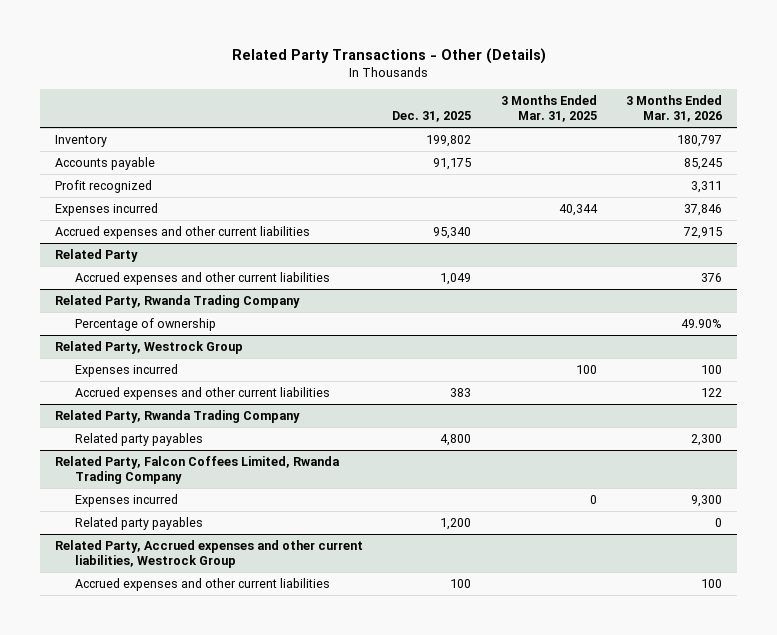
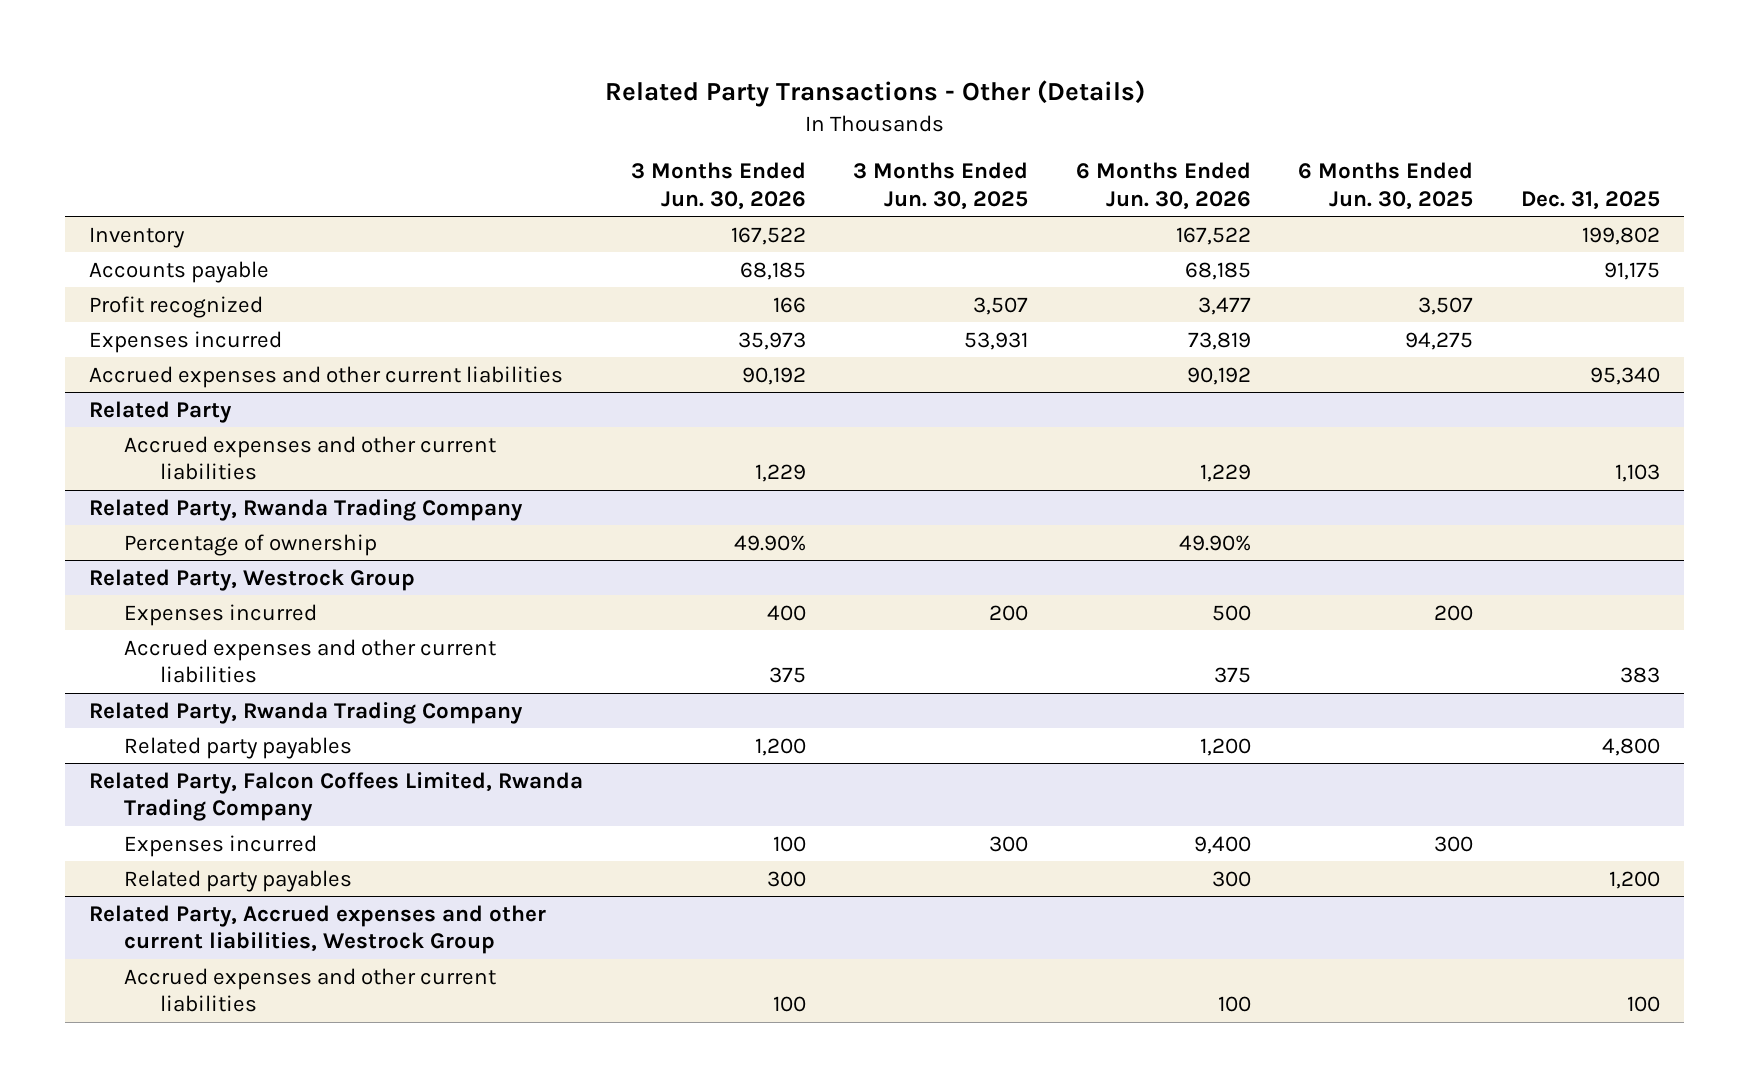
[500,95,597,123] 3 Months Ended Mar. 31, 2025 -> none
[626,95,723,123] 3 Months Ended Mar. 31, 2026 -> none
none -> [630,162,806,210] 3 Months Ended Jun. 30, 2026
none -> [853,162,1029,210] 3 Months Ended Jun. 30, 2025
none -> [1075,162,1251,210] 6 Months Ended Jun. 30, 2026
none -> [1298,162,1474,210] 6 Months Ended Jun. 30, 2025
[440,272,472,285] 1,049 -> [1615,464,1661,483] 1,103

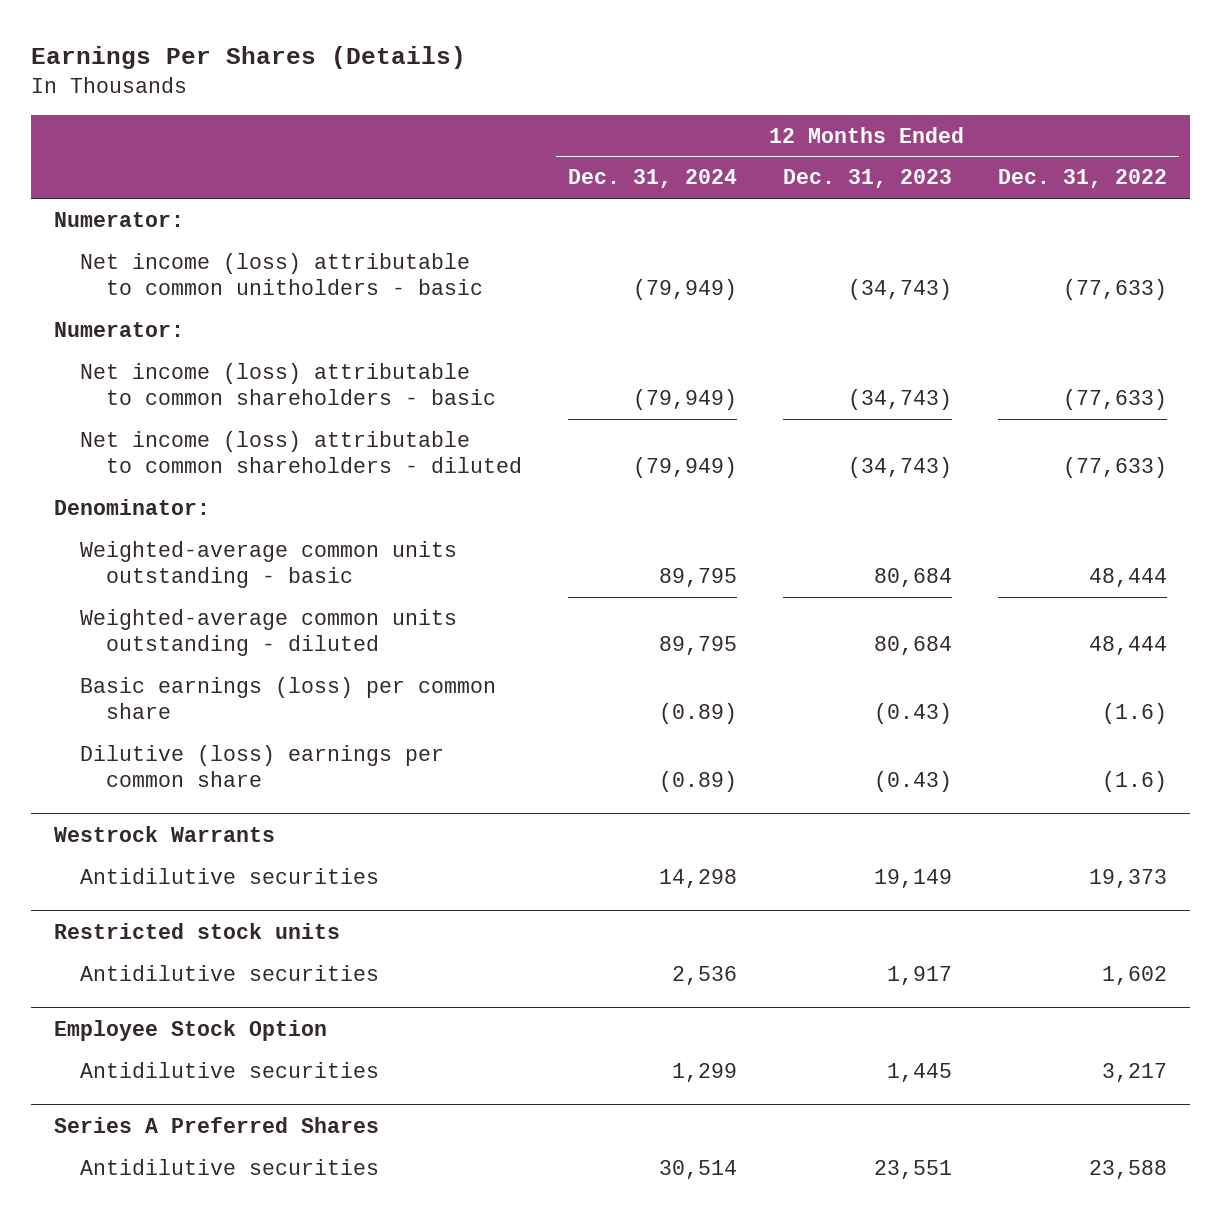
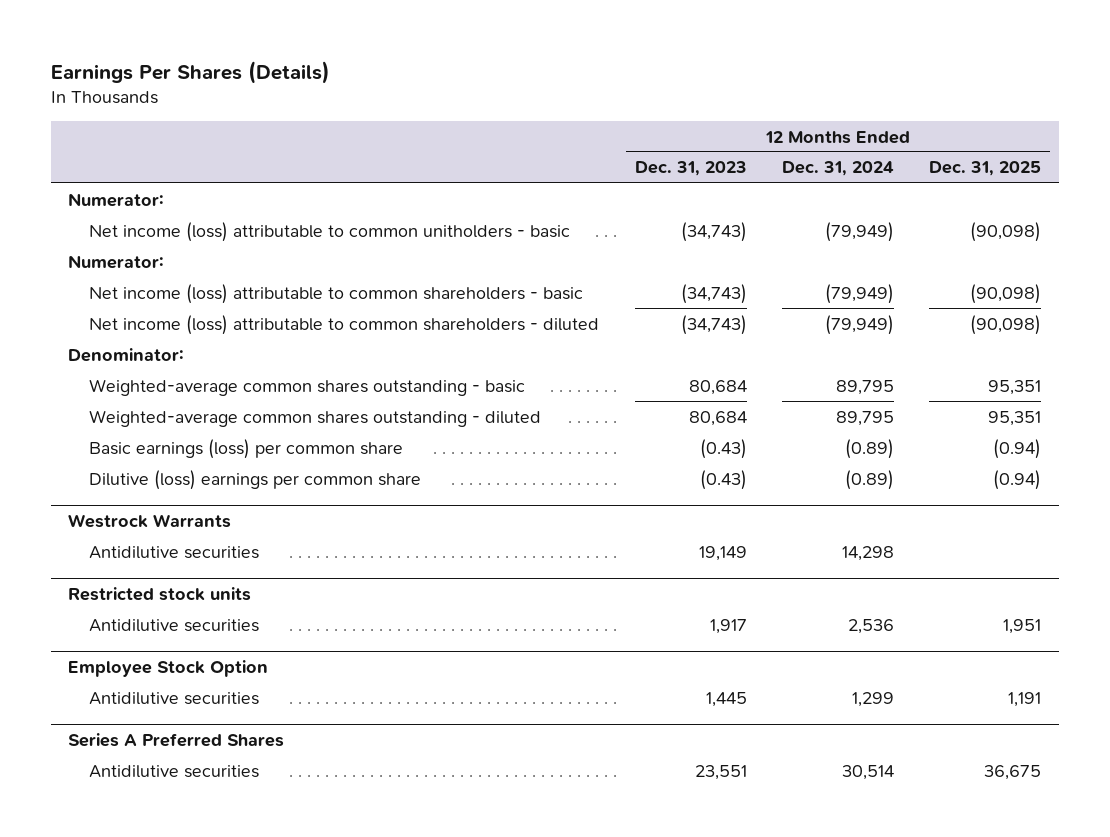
[998,169,1168,189] Dec. 31, 2022 -> none
none -> [929,161,1042,177] Dec. 31, 2025
[79,541,457,588] Weighted-average common units outstanding - basic -> [89,378,526,396] Weighted-average common shares outstanding - basic
[79,609,457,656] Weighted-average common units outstanding - diluted -> [89,409,542,427] Weighted-average common shares outstanding - diluted

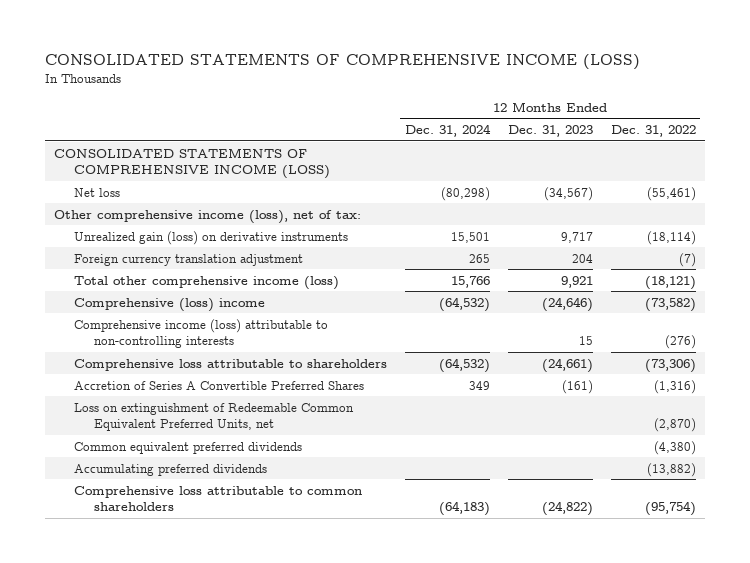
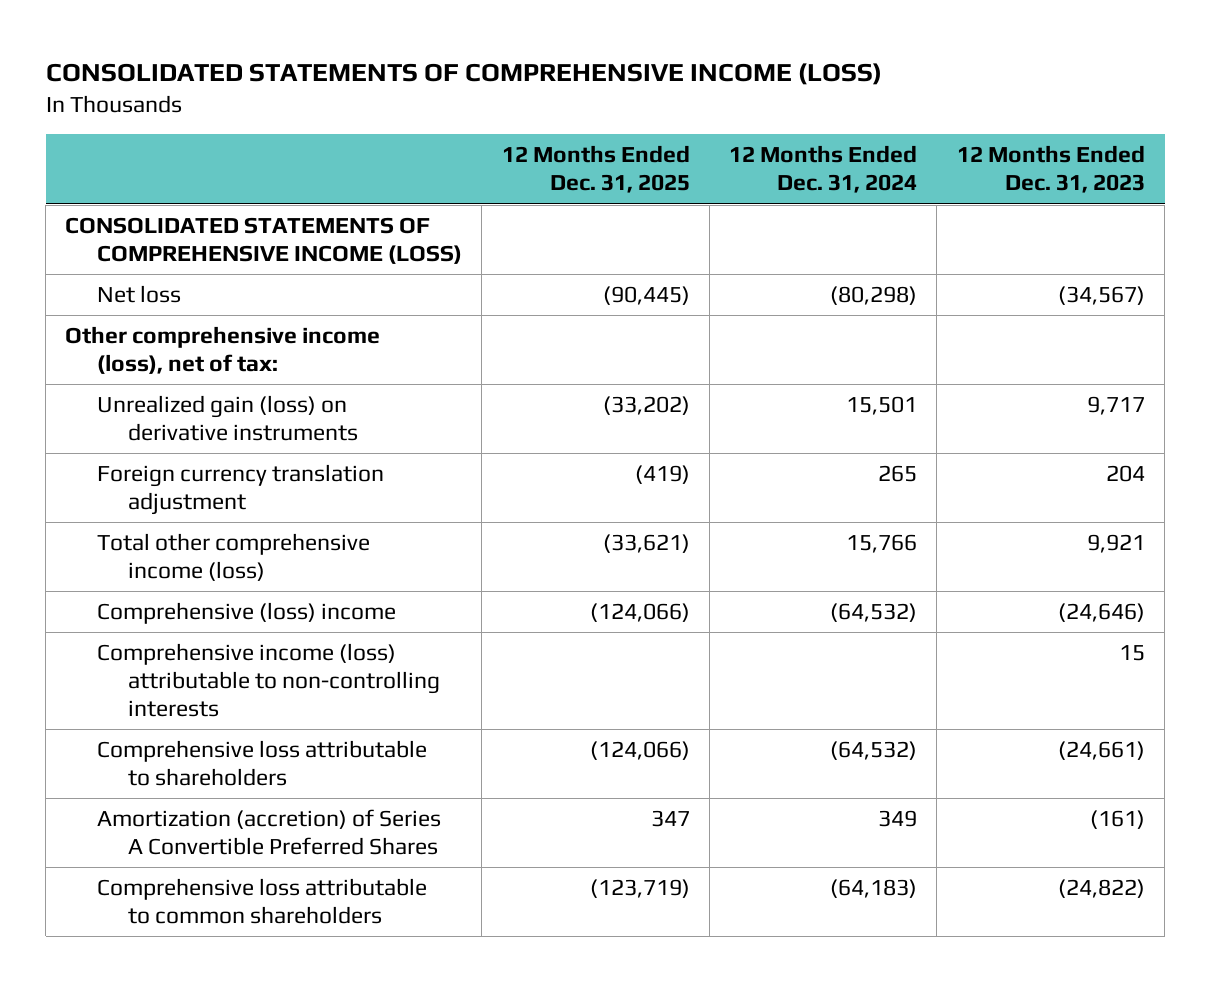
[610,124,696,137] Dec. 31, 2022 -> none
none -> [501,145,690,194] 12 Months Ended Dec. 31, 2025
[73,402,354,432] Loss on extinguishment of Redeemable Common Equivalent Preferred Units, net -> none
[73,441,302,454] Common equivalent preferred dividends -> none
[73,463,267,476] Accumulating preferred dividends -> none
[73,380,364,390] Accretion of Series A Convertible Preferred Shares -> [96,808,441,856] Amortization (accretion) of Series A Convertible Preferred Shares

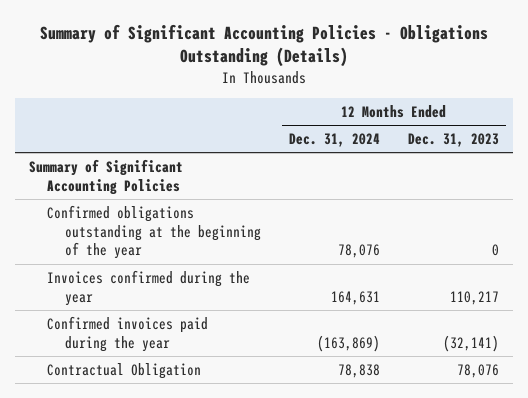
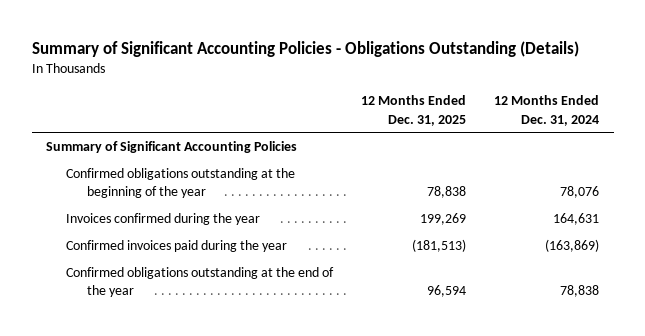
[407,133,499,148] Dec. 31, 2023 -> none
none -> [361,95,467,126] 12 Months Ended Dec. 31, 2025
[47,362,202,379] Contractual Obligation -> [66,267,335,298] Confirmed obligations outstanding at the end of the year

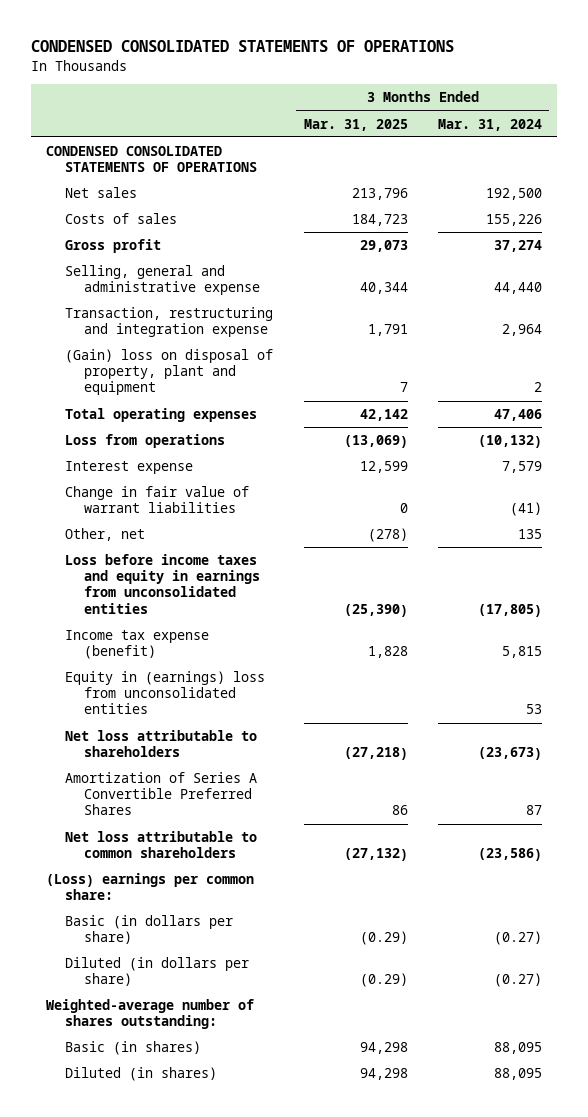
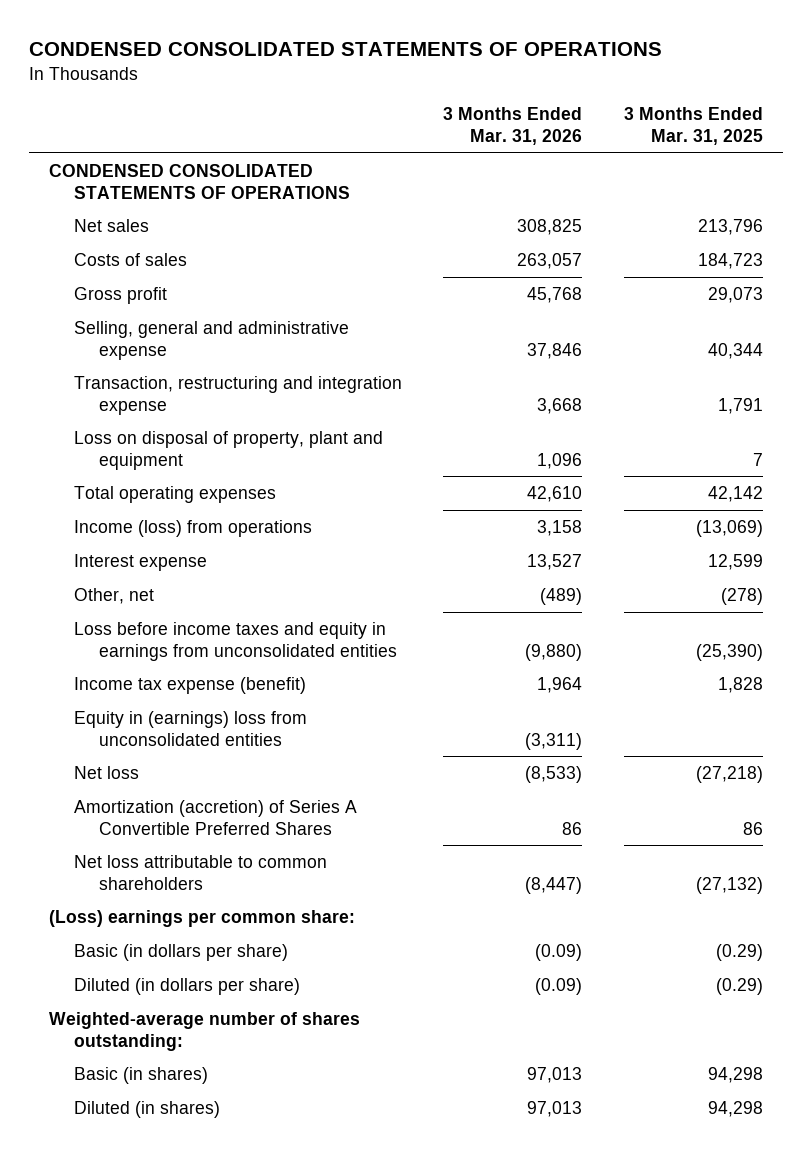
[437,118,542,131] Mar. 31, 2024 -> none
none -> [443,107,583,146] 3 Months Ended Mar. 31, 2026
[65,349,274,396] (Gain) loss on disposal of property, plant and equipment -> [74,430,384,470] Loss on disposal of property, plant and equipment
[65,434,226,449] Loss from operations -> [74,519,313,537] Income (loss) from operations
[65,486,250,514] Change in fair value of warrant liabilities -> none
[65,730,258,758] Net loss attributable to shareholders -> [74,765,140,779] Net loss
[65,772,258,816] Amortization of Series A Convertible Preferred Shares -> [74,799,358,835] Amortization (accretion) of Series A Convertible Preferred Shares

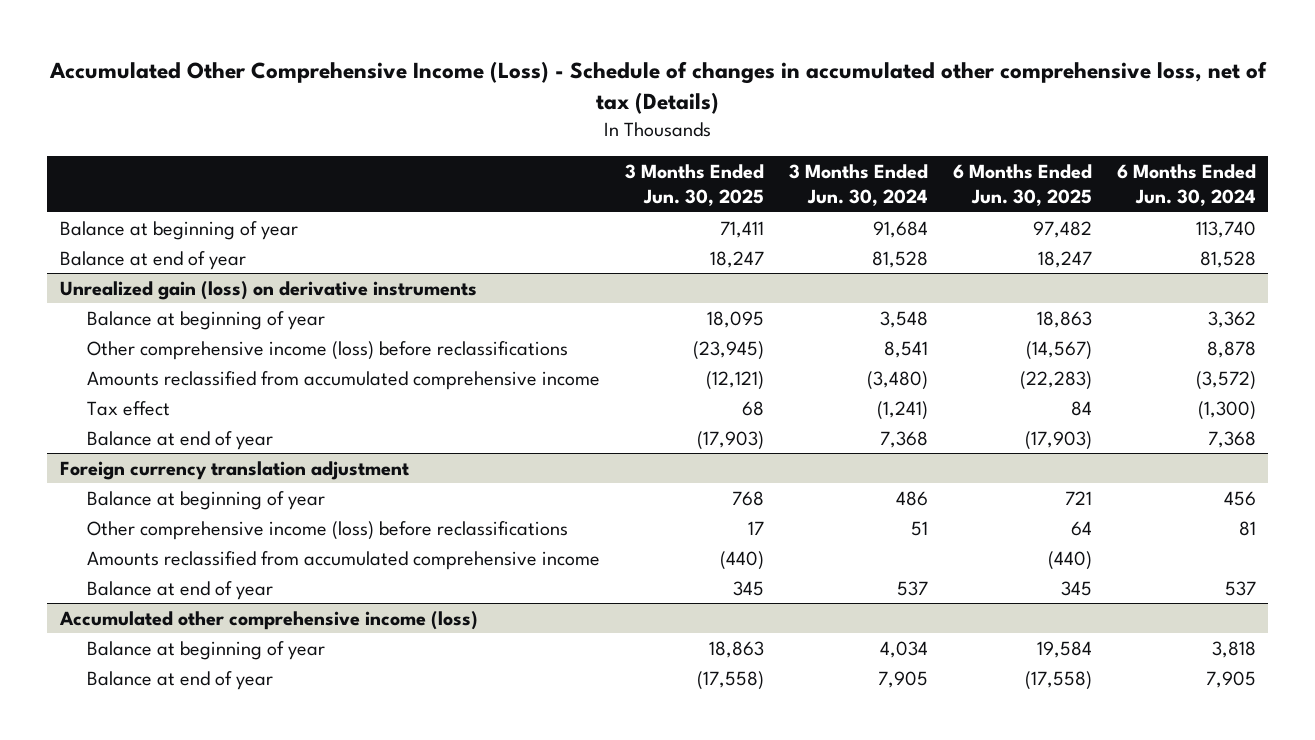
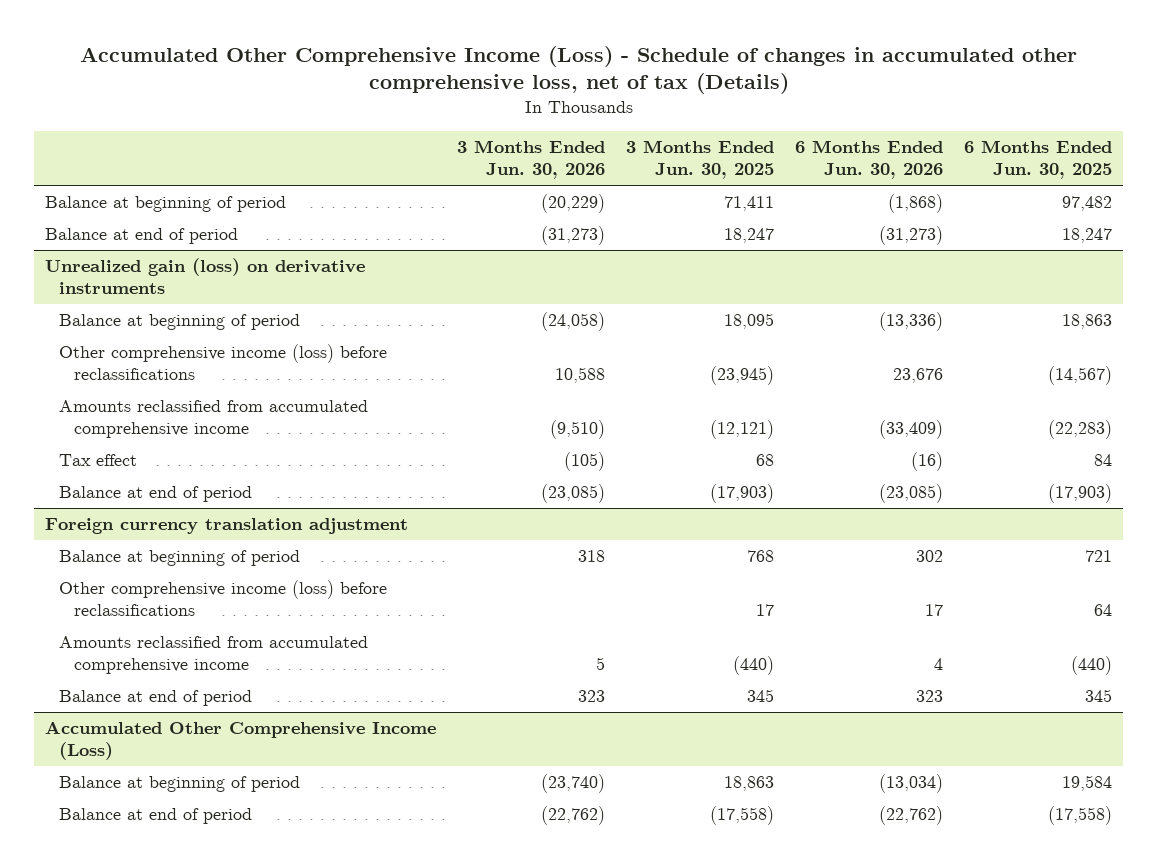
[789,163,929,207] 3 Months Ended Jun. 30, 2024 -> none
[1116,163,1256,207] 6 Months Ended Jun. 30, 2024 -> none
none -> [456,140,605,180] 3 Months Ended Jun. 30, 2026
none -> [795,140,944,180] 6 Months Ended Jun. 30, 2026
[59,220,298,240] Balance at beginning of year -> [44,196,286,213] Balance at beginning of period
[59,250,246,270] Balance at end of year -> [44,228,238,245] Balance at end of period
[87,310,326,330] Balance at beginning of year -> [59,314,301,331] Balance at beginning of period
[87,430,274,450] Balance at end of year -> [59,486,253,503] Balance at end of period
[87,490,326,510] Balance at beginning of year -> [59,550,301,567] Balance at beginning of period
[87,580,274,600] Balance at end of year -> [59,690,253,707] Balance at end of period
[58,610,478,630] Accumulated other comprehensive income (loss) -> [44,721,436,761] Accumulated Other Comprehensive Income (Loss)
[87,640,326,660] Balance at beginning of year -> [59,776,301,793] Balance at beginning of period
[87,670,274,690] Balance at end of year -> [59,808,253,825] Balance at end of period

